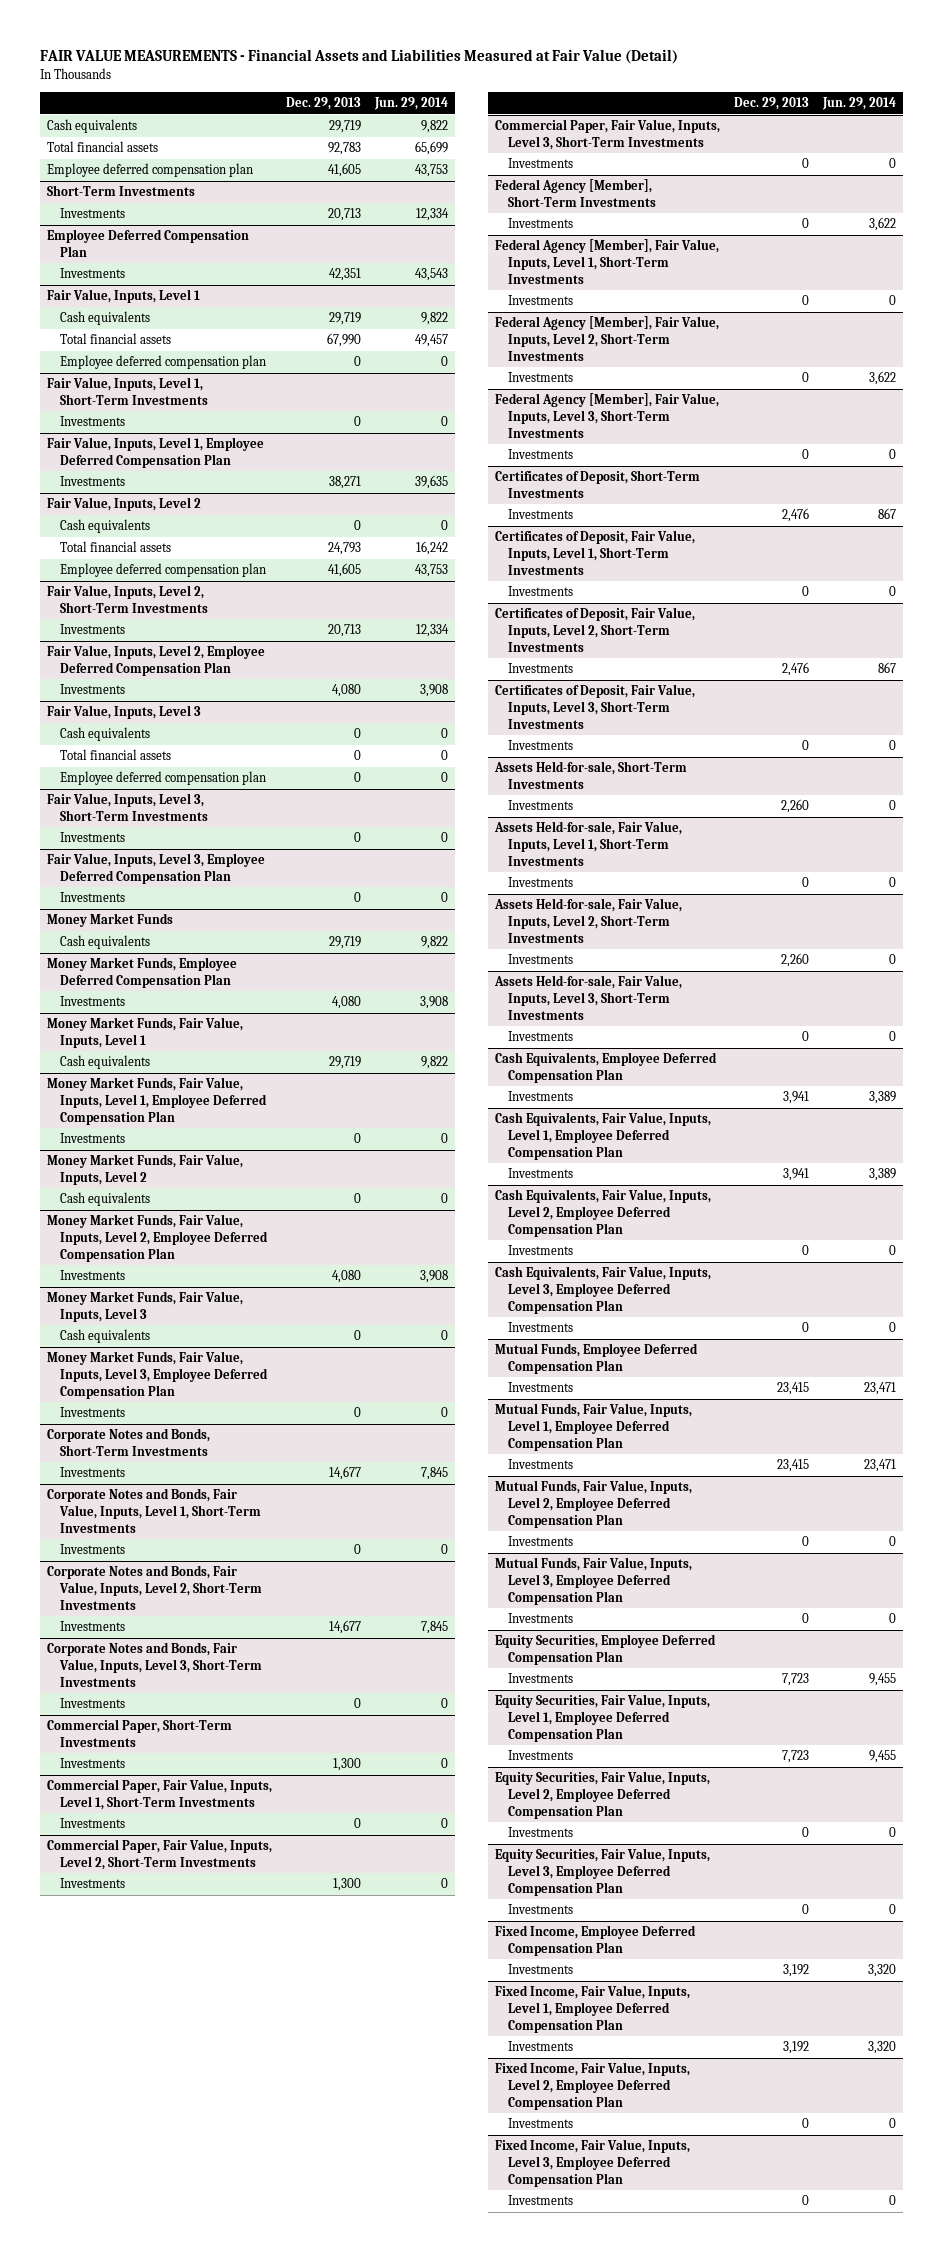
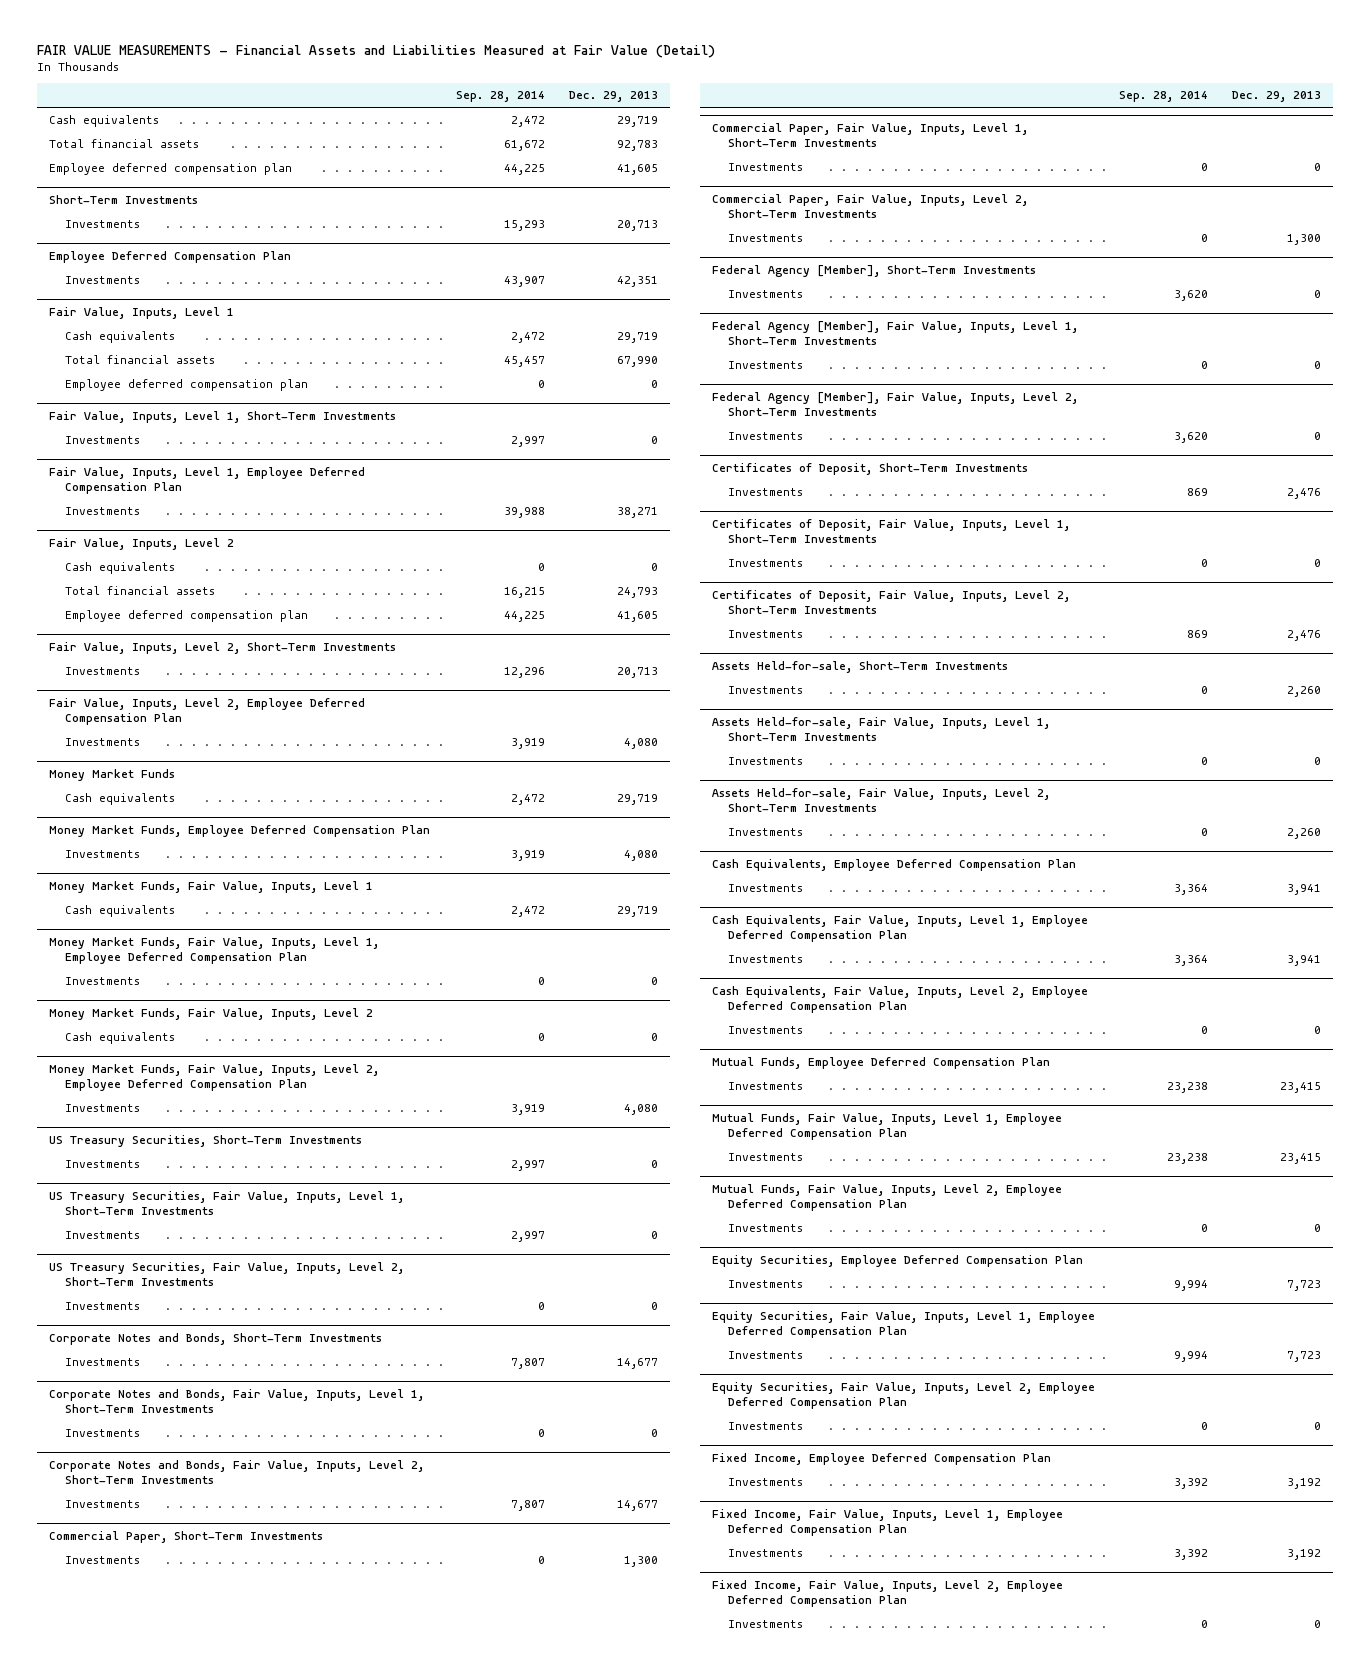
[374,97,449,111] Jun. 29, 2014 -> none
none -> [455,91,545,103] Sep. 28, 2014
[47,705,202,720] Fair Value, Inputs, Level 3 -> none
[59,727,150,742] Cash equivalents -> none
[59,749,171,761] Total financial assets -> none
[59,771,266,786] Employee deferred compensation plan -> none
[47,793,208,822] Fair Value, Inputs, Level 3, Short-Term Investments -> none
[59,832,125,843] Investments -> none
[47,853,266,885] Fair Value, Inputs, Level 3, Employee Deferred Compensation Plan -> none
[59,892,125,903] Investments -> none
[47,1291,244,1323] Money Market Funds, Fair Value, Inputs, Level 3 -> none
[59,1329,150,1344] Cash equivalents -> none
[47,1351,268,1399] Money Market Funds, Fair Value, Inputs, Level 3, Employee Deferred Compensation Plan -> none
none -> [48,1134,362,1147] US Treasury Securities, Short-Term Investments
none -> [48,1190,404,1215] US Treasury Securities, Fair Value, Inputs, Level 1, Short-Term Investments
none -> [64,1231,140,1240] Investments
none -> [48,1261,404,1286] US Treasury Securities, Fair Value, Inputs, Level 2, Short-Term Investments
none -> [64,1302,140,1311] Investments
[47,1642,262,1687] Corporate Notes and Bonds, Fair Value, Inputs, Level 3, Short-Term Investments -> none
[59,1698,125,1709] Investments -> none
[495,119,721,151] Commercial Paper, Fair Value, Inputs, Level 3, Short-Term Investments -> none
[507,158,573,169] Investments -> none
[495,393,720,438] Federal Agency [Member], Fair Value, Inputs, Level 3, Short-Term Investments -> none
[507,449,573,460] Investments -> none
[495,684,696,729] Certificates of Deposit, Fair Value, Inputs, Level 3, Short-Term Investments -> none
[507,740,573,751] Investments -> none
[494,975,683,1020] Assets Held-for-sale, Fair Value, Inputs, Level 3, Short-Term Investments -> none
[507,1031,573,1042] Investments -> none
[495,1266,712,1314] Cash Equivalents, Fair Value, Inputs, Level 3, Employee Deferred Compensation Plan -> none
[507,1322,573,1333] Investments -> none
[495,1557,693,1605] Mutual Funds, Fair Value, Inputs, Level 3, Employee Deferred Compensation Plan -> none
[507,1613,573,1624] Investments -> none
[495,1848,711,1896] Equity Securities, Fair Value, Inputs, Level 3, Employee Deferred Compensation Plan -> none
[507,1904,573,1915] Investments -> none
[495,2139,691,2187] Fixed Income, Fair Value, Inputs, Level 3, Employee Deferred Compensation Plan -> none
[507,2195,573,2206] Investments -> none

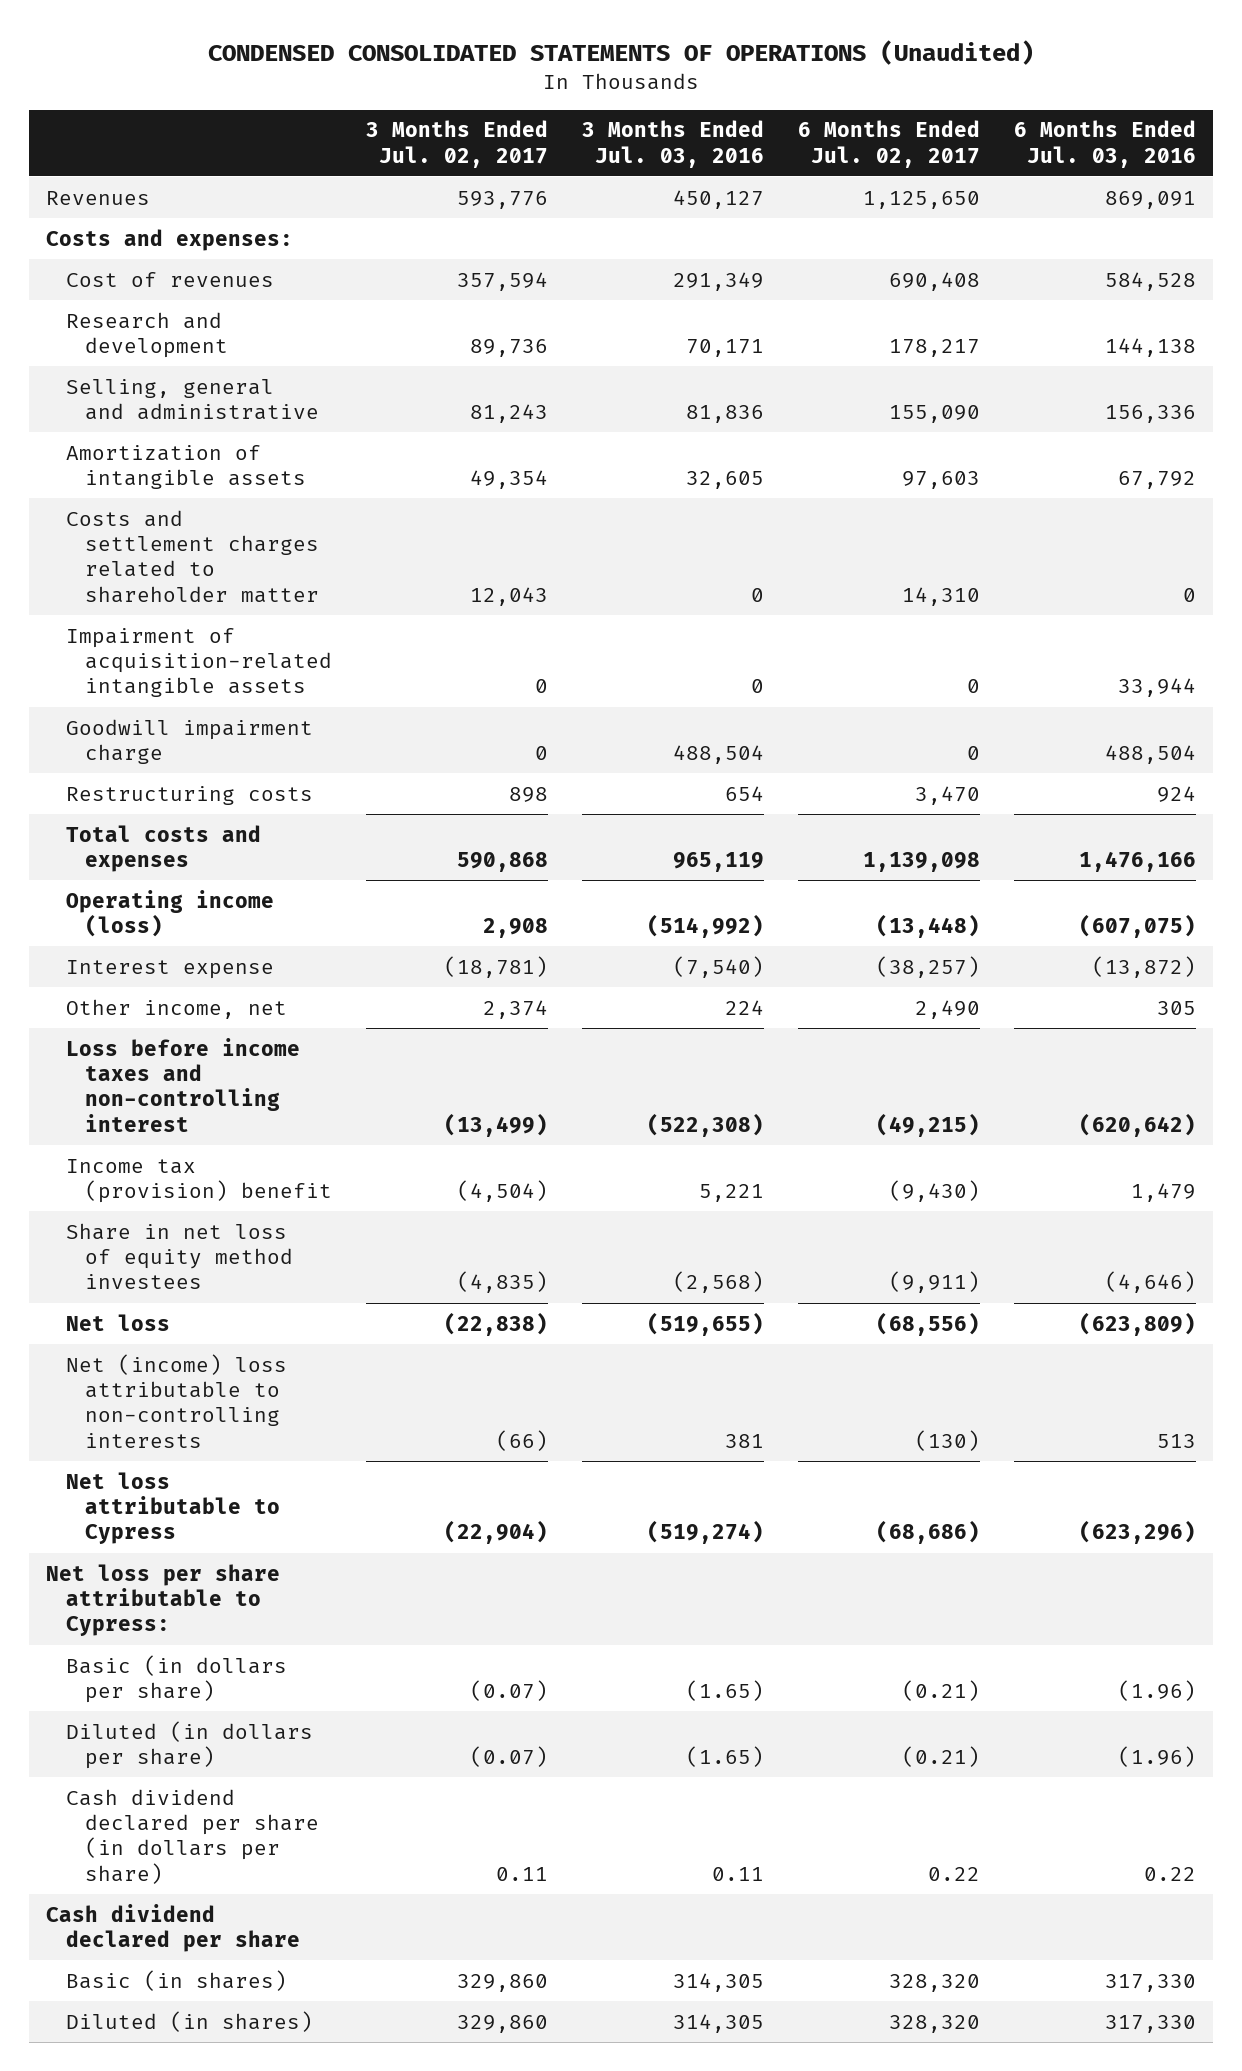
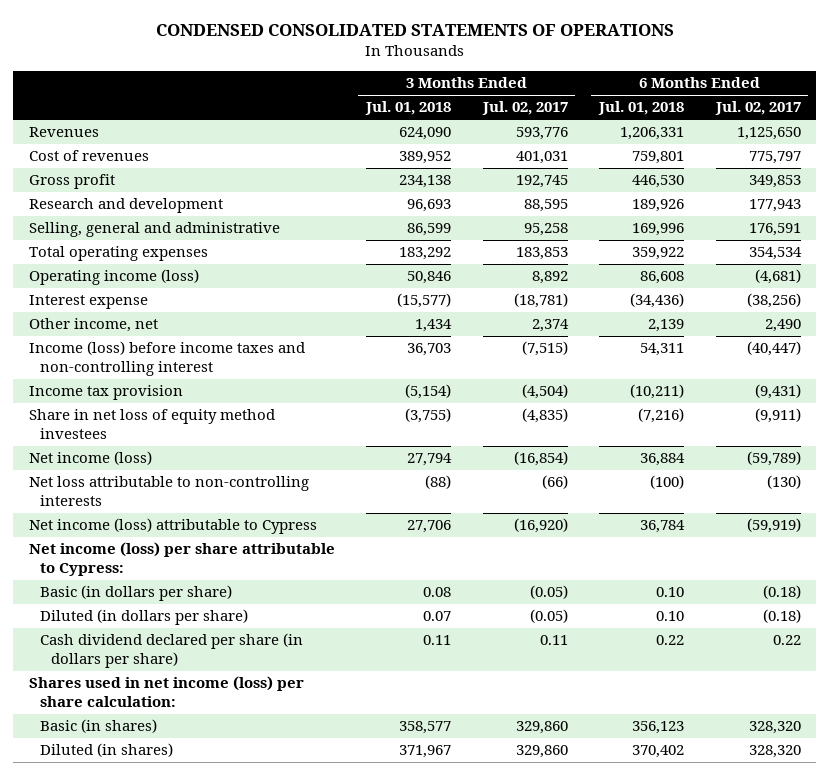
[208,40,1035,66] CONDENSED CONSOLIDATED STATEMENTS OF OPERATIONS (Unaudited) -> [155,23,674,36] CONDENSED CONSOLIDATED STATEMENTS OF OPERATIONS
[582,120,765,168] 3 Months Ended Jul. 03, 2016 -> none
[1013,120,1196,168] 6 Months Ended Jul. 03, 2016 -> none
none -> [365,101,452,116] Jul. 01, 2018
none -> [598,101,685,116] Jul. 01, 2018
[46,228,294,251] Costs and expenses: -> none
[65,444,307,489] Amortization of intangible assets -> none
[65,509,320,603] Costs and settlement charges related to shareholder matter -> none
[65,627,333,698] Impairment of acquisition-related intangible assets -> none
[65,718,313,764] Goodwill impairment charge -> none
[65,785,313,805] Restructuring costs -> none
[65,824,261,872] Total costs and expenses -> none
[457,271,549,291] 357,594 -> [515,151,568,165] 401,031
[888,271,980,291] 690,408 -> [748,151,801,165] 775,797
none -> [28,174,115,190] Gross profit
[470,338,549,357] 89,736 -> [523,199,568,213] 88,595
[888,338,980,357] 178,217 -> [748,199,801,213] 177,943
[470,403,549,423] 81,243 -> [523,223,568,237] 95,258
[888,404,980,423] 155,090 -> [748,223,801,237] 176,591
none -> [28,246,208,262] Total operating expenses
[483,917,549,938] 2,908 -> [531,271,568,285] 8,892
[875,913,980,938] (13,448) -> [754,269,801,285] (4,681)
[875,955,980,978] (38,257) -> [746,293,801,309] (38,256)
[65,1037,300,1132] Loss before income taxes and non-controlling interest -> [28,341,305,377] Income (loss) before income taxes and non-controlling interest
[444,1112,549,1137] (13,499) -> [521,341,568,357] (7,515)
[875,1112,980,1137] (49,215) -> [746,341,801,357] (40,447)
[65,1158,333,1203] Income tax (provision) benefit -> [28,385,183,401] Income tax provision
[888,1179,980,1202] (9,430) -> [754,384,801,400] (9,431)
[65,1313,170,1331] Net loss -> [28,451,152,466] Net income (loss)
[444,1311,549,1336] (22,838) -> [513,451,568,467] (16,854)
[875,1311,980,1336] (68,556) -> [746,451,801,467] (59,789)
[65,1353,287,1448] Net (income) loss attributable to non-controlling interests -> [28,476,309,507] Net loss attributable to non-controlling interests
[65,1471,281,1545] Net loss attributable to Cypress -> [28,518,317,535] Net income (loss) attributable to Cypress
[444,1520,549,1545] (22,904) -> [513,518,568,534] (16,920)
[875,1520,980,1545] (68,686) -> [746,518,801,534] (59,919)
[46,1563,281,1637] Net loss per share attributable to Cypress: -> [28,542,335,577] Net income (loss) per share attributable to Cypress:
[470,1679,549,1701] (0.07) -> [529,585,568,600] (0.05)
[901,1679,980,1701] (0.21) -> [762,585,801,600] (0.18)
[470,1745,549,1767] (0.07) -> [529,609,568,624] (0.05)
[901,1745,980,1767] (0.21) -> [762,609,801,624] (0.18)
[46,1903,300,1952] Cash dividend declared per share -> [28,676,304,708] Shares used in net income (loss) per share calculation:

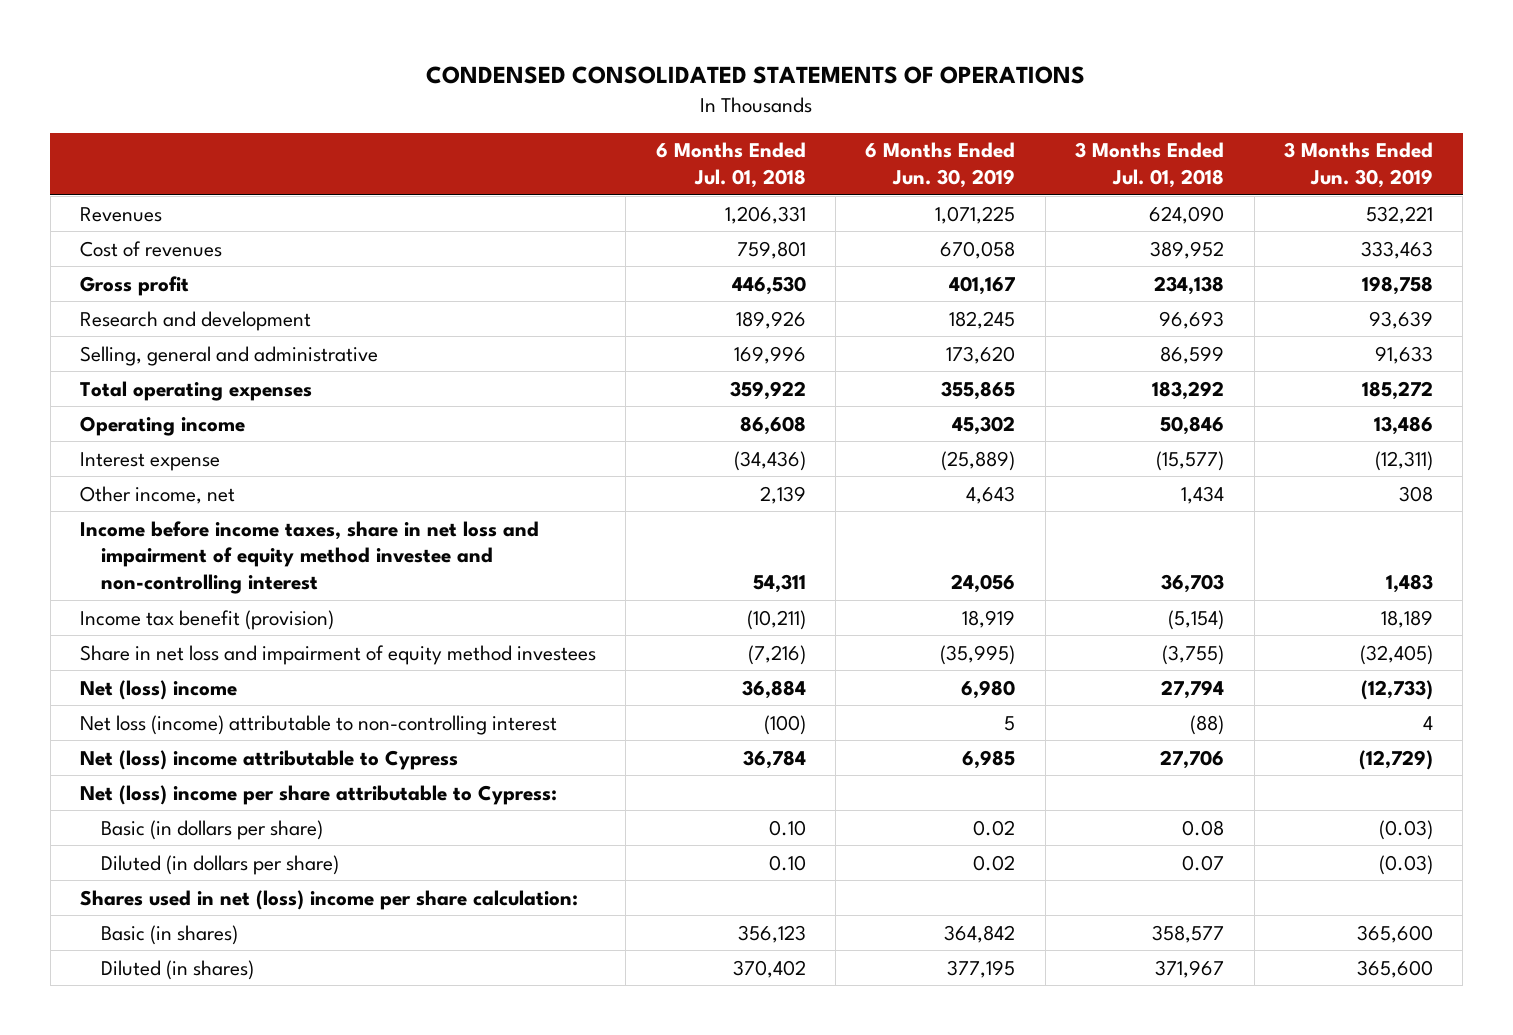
[481,101,568,116] Jul. 02, 2017 -> none
[714,101,801,116] Jul. 02, 2017 -> none
none -> [865,142,1016,189] 6 Months Ended Jun. 30, 2019
none -> [1283,142,1433,189] 3 Months Ended Jun. 30, 2019
[28,269,199,286] Operating income (loss) -> [79,415,245,436] Operating income
[28,341,305,377] Income (loss) before income taxes and non-controlling interest -> [79,520,539,595] Income before income taxes, share in net loss and impairment of equity method investee and non-controlling interest
[28,385,183,401] Income tax provision -> [79,609,334,630] Income tax benefit (provision)
[28,409,275,440] Share in net loss of equity method investees -> [79,644,596,665] Share in net loss and impairment of equity method investees
[28,451,152,466] Net income (loss) -> [79,679,237,700] Net (loss) income
[28,476,309,507] Net loss attributable to non-controlling interests -> [79,714,557,735] Net loss (income) attributable to non-controlling interest
[28,518,317,535] Net income (loss) attributable to Cypress -> [79,749,458,770] Net (loss) income attributable to Cypress
[28,542,335,577] Net income (loss) per share attributable to Cypress: -> [79,784,557,805] Net (loss) income per share attributable to Cypress:
[39,633,303,669] Cash dividend declared per share (in dollars per share) -> none
[28,676,304,708] Shares used in net income (loss) per share calculation: -> [79,889,578,910] Shares used in net (loss) income per share calculation:

